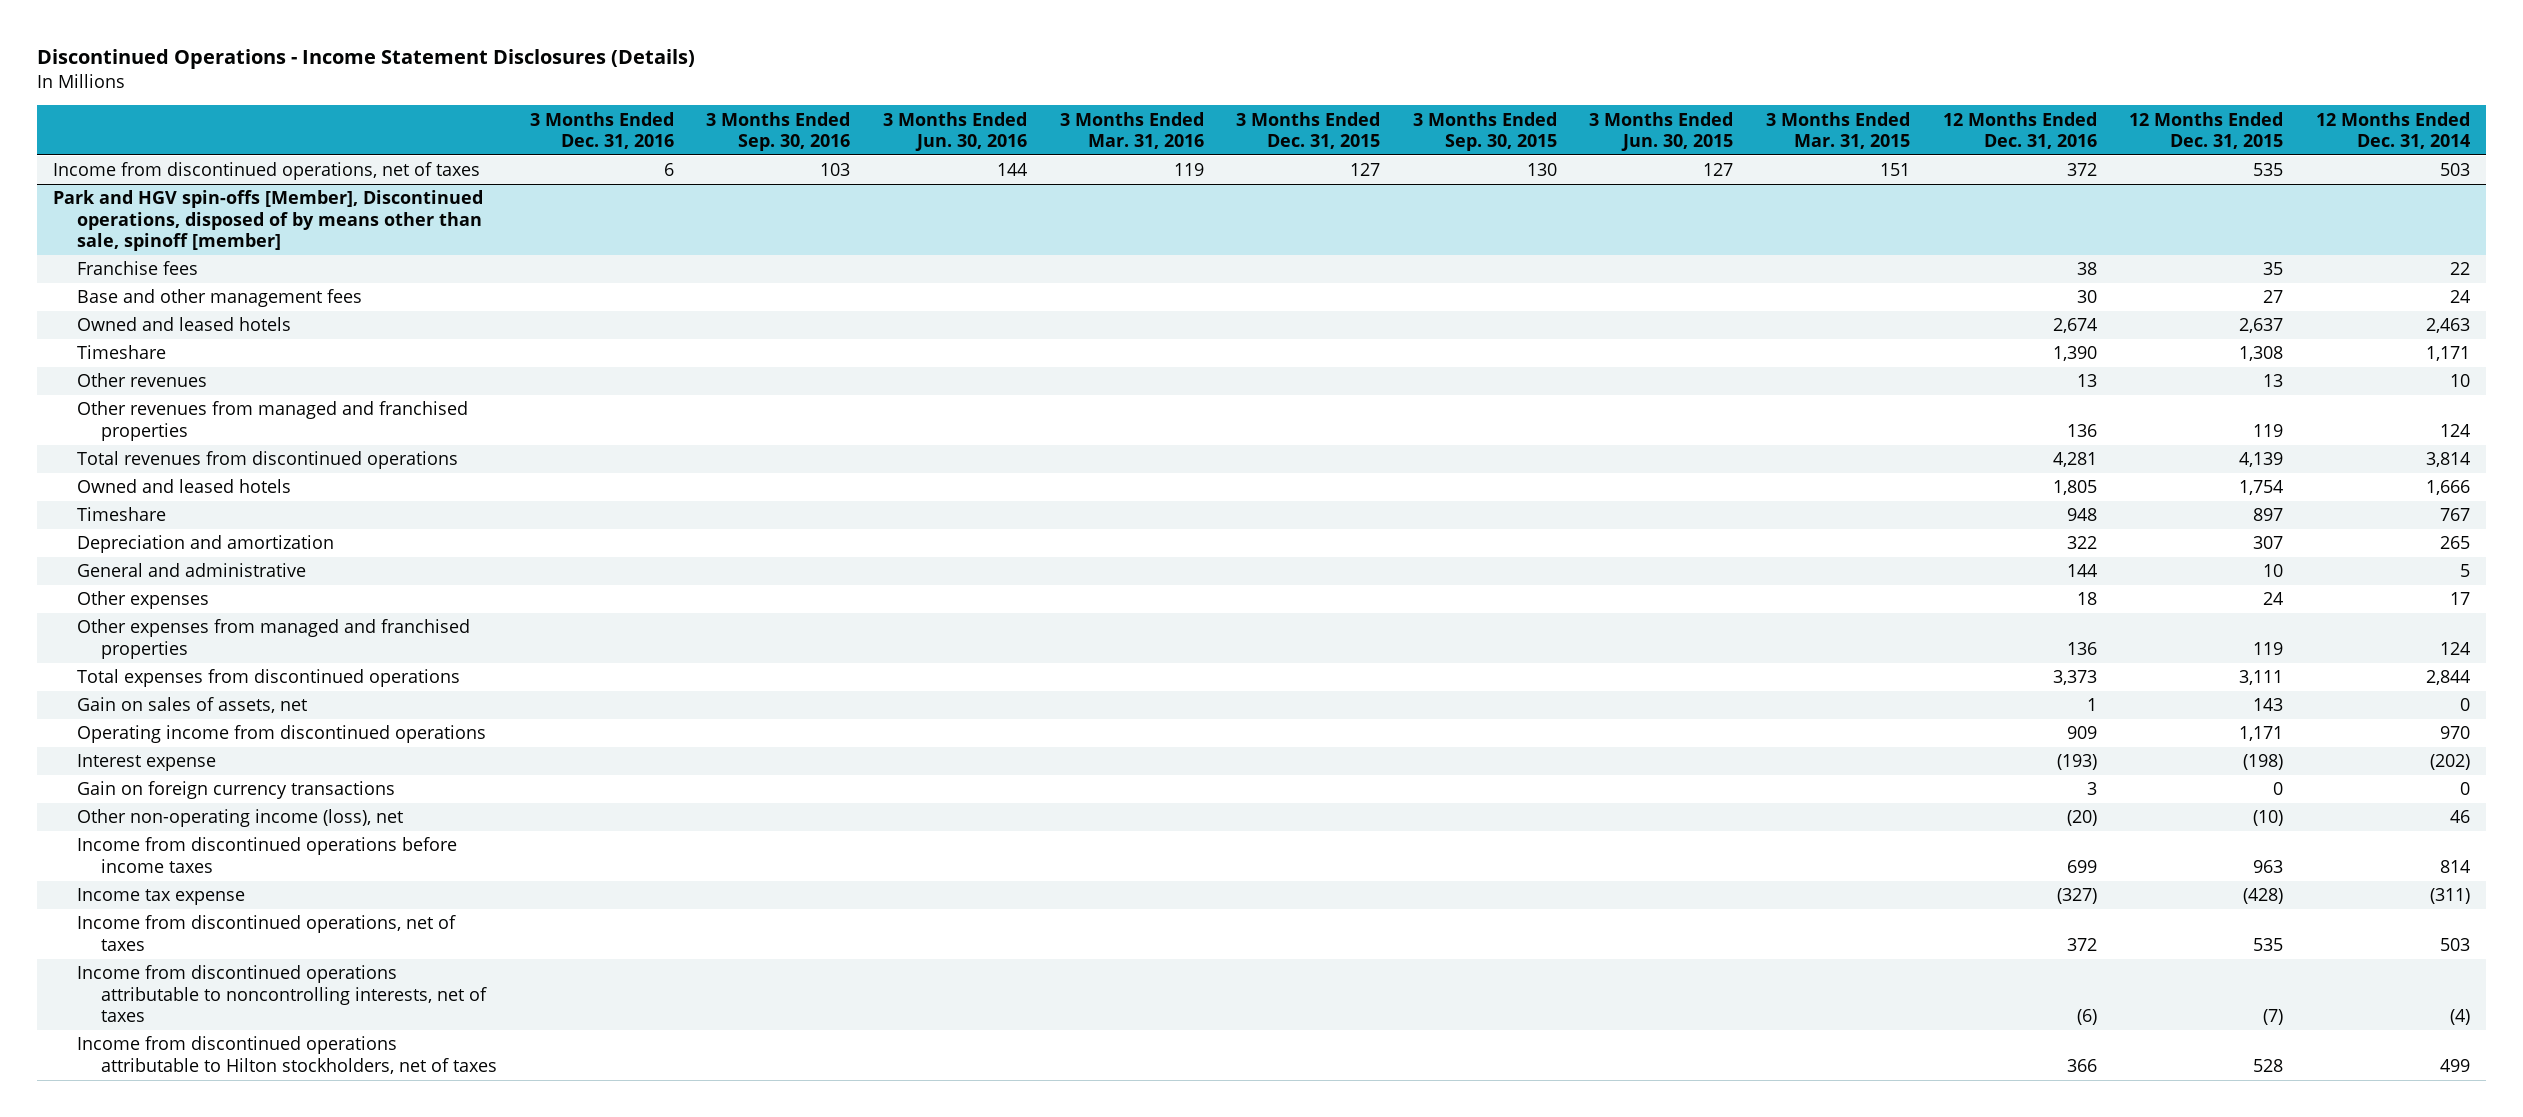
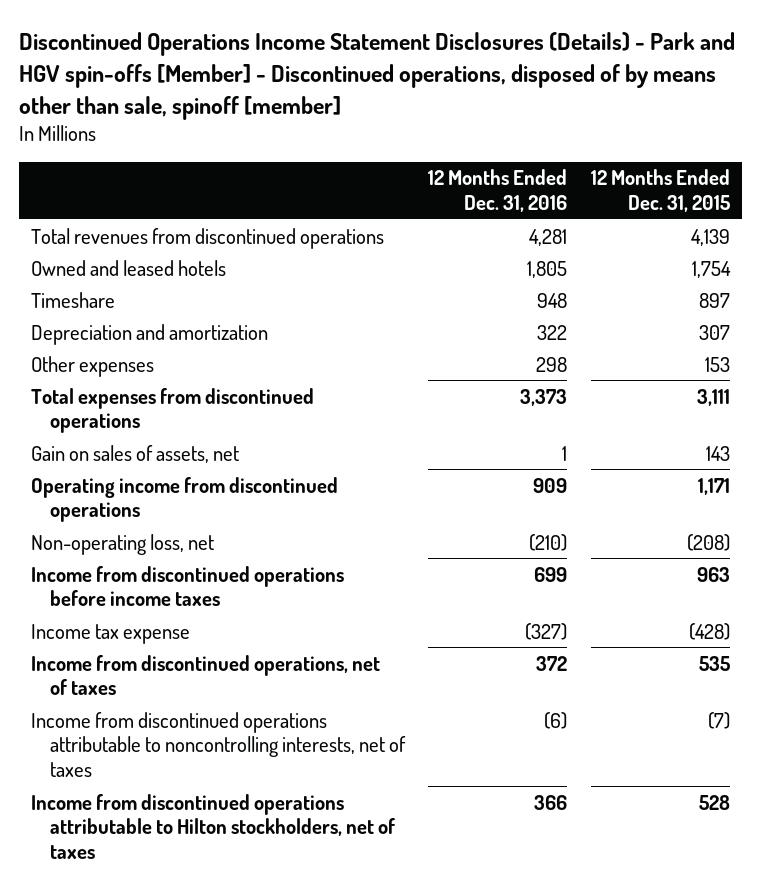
[36,48,695,69] Discontinued Operations - Income Statement Disclosures (Details) -> [18,32,735,120] Discontinued Operations Income Statement Disclosures (Details) - Park and HGV spin-offs [Member] - Discontinued operations, disposed of by means other than sale, spinoff [member]
[529,111,674,150] 3 Months Ended Dec. 31, 2016 -> none
[706,111,851,152] 3 Months Ended Sep. 30, 2016 -> none
[882,111,1027,152] 3 Months Ended Jun. 30, 2016 -> none
[1059,111,1204,150] 3 Months Ended Mar. 31, 2016 -> none
[1236,111,1381,150] 3 Months Ended Dec. 31, 2015 -> none
[1412,111,1557,152] 3 Months Ended Sep. 30, 2015 -> none
[1589,111,1734,152] 3 Months Ended Jun. 30, 2015 -> none
[1766,111,1911,150] 3 Months Ended Mar. 31, 2015 -> none
[2315,111,2470,150] 12 Months Ended Dec. 31, 2014 -> none
[52,162,480,181] Income from discontinued operations, net of taxes -> none
[52,190,483,252] Park and HGV spin-offs [Member], Discontinued operations, disposed of by means other than sale, spinoff [member] -> none
[77,261,199,276] Franchise fees -> none
[77,289,363,308] Base and other management fees -> none
[77,317,292,332] Owned and leased hotels -> none
[77,345,167,360] Timeshare -> none
[77,373,208,388] Other revenues -> none
[77,401,469,441] Other revenues from managed and franchised properties -> none
[77,563,307,578] General and administrative -> none
[77,619,471,659] Other expenses from managed and franchised properties -> none
[2076,592,2097,606] 18 -> [536,356,568,372] 298
[2263,592,2284,606] 24 -> [704,356,730,372] 153
[77,754,217,772] Interest expense -> none
[77,781,396,800] Gain on foreign currency transactions -> none
[77,809,404,828] Other non-operating income (loss), net -> [30,533,214,555] Non-operating loss, net
[2066,810,2097,827] (20) -> [529,533,568,551] (210)
[2253,810,2284,827] (10) -> [686,533,730,551] (208)

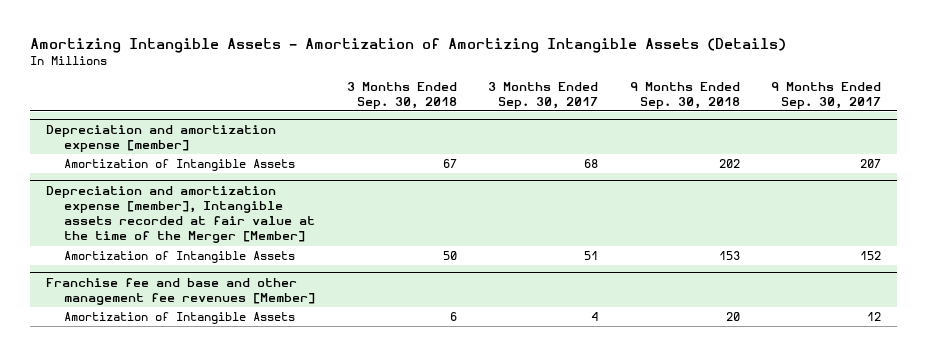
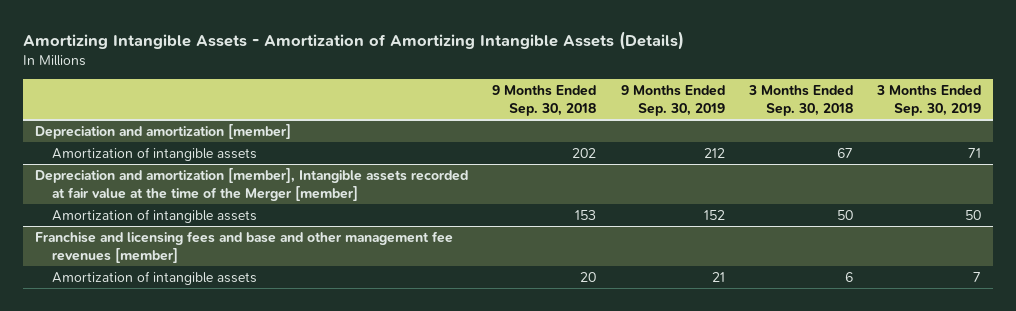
[488,81,599,109] 3 Months Ended Sep. 30, 2017 -> none
[770,81,881,109] 9 Months Ended Sep. 30, 2017 -> none
none -> [620,84,725,117] 9 Months Ended Sep. 30, 2019
none -> [875,84,981,117] 3 Months Ended Sep. 30, 2019
[46,124,277,152] Depreciation and amortization expense [member] -> [35,123,292,139] Depreciation and amortization [member]
[64,159,296,172] Amortization of Intangible Assets -> [52,146,258,161] Amortization of intangible assets
[46,185,316,244] Depreciation and amortization expense [member], Intangible assets recorded at fair value at the time of the Merger [Member] -> [35,167,469,202] Depreciation and amortization [member], Intangible assets recorded at fair value at the time of the Merger [member]
[64,251,296,264] Amortization of Intangible Assets -> [52,208,258,223] Amortization of intangible assets
[46,277,316,305] Franchise fee and base and other management fee revenues [Member] -> [35,230,454,264] Franchise and licensing fees and base and other management fee revenues [member]
[64,312,296,325] Amortization of Intangible Assets -> [52,270,258,285] Amortization of intangible assets

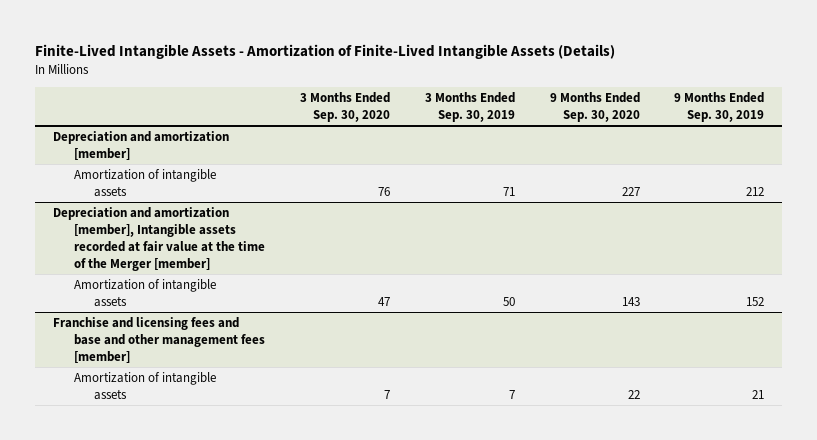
[23,30,685,50] Amortizing Intangible Assets - Amortization of Amortizing Intangible Assets (Details) -> [35,43,616,59] Finite-Lived Intangible Assets - Amortization of Finite-Lived Intangible Assets (Details)
[492,84,597,117] 9 Months Ended Sep. 30, 2018 -> none
[747,84,853,117] 3 Months Ended Sep. 30, 2018 -> none
none -> [299,91,390,122] 3 Months Ended Sep. 30, 2020
none -> [549,91,640,122] 9 Months Ended Sep. 30, 2020
[35,230,454,264] Franchise and licensing fees and base and other management fee revenues [member] -> [52,316,265,364] Franchise and licensing fees and base and other management fees [member]

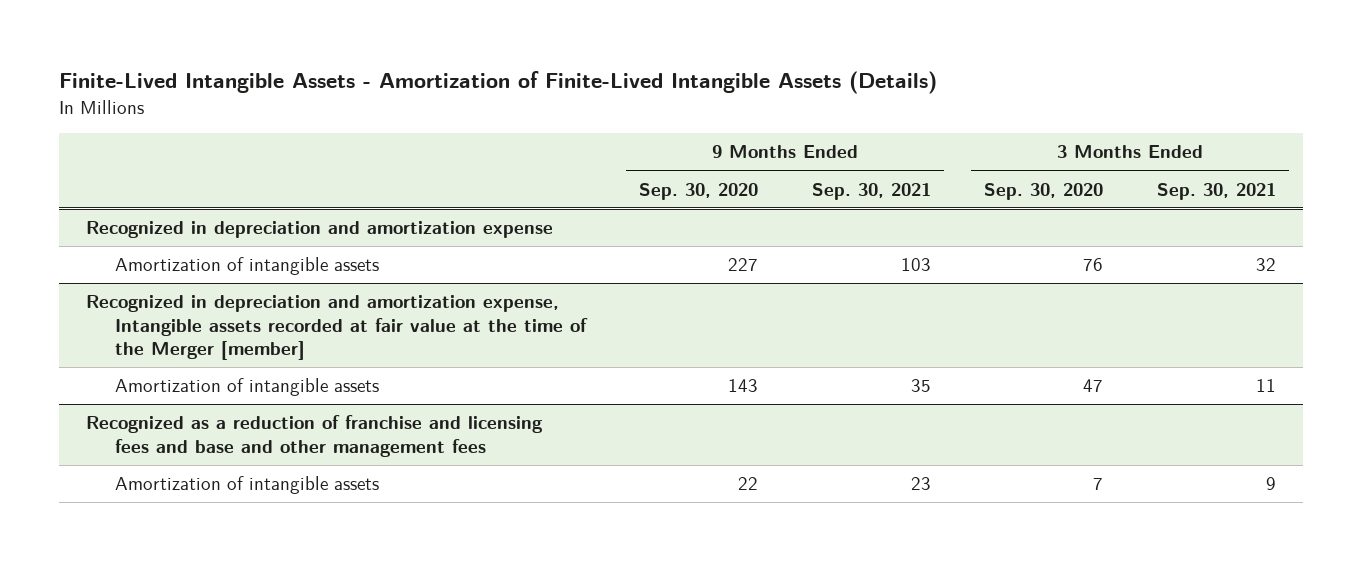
[424,91,515,122] 3 Months Ended Sep. 30, 2019 -> none
[674,91,765,122] 9 Months Ended Sep. 30, 2019 -> none
none -> [811,182,931,200] Sep. 30, 2021
none -> [1156,182,1276,200] Sep. 30, 2021
[52,130,229,161] Depreciation and amortization [member] -> [85,221,553,239] Recognized in depreciation and amortization expense
[52,206,265,272] Depreciation and amortization [member], Intangible assets recorded at fair value at the time of the Merger [member] -> [85,295,588,360] Recognized in depreciation and amortization expense, Intangible assets recorded at fair value at the time of the Merger [member]
[52,316,265,364] Franchise and licensing fees and base and other management fees [member] -> [85,415,543,457] Recognized as a reduction of franchise and licensing fees and base and other management fees

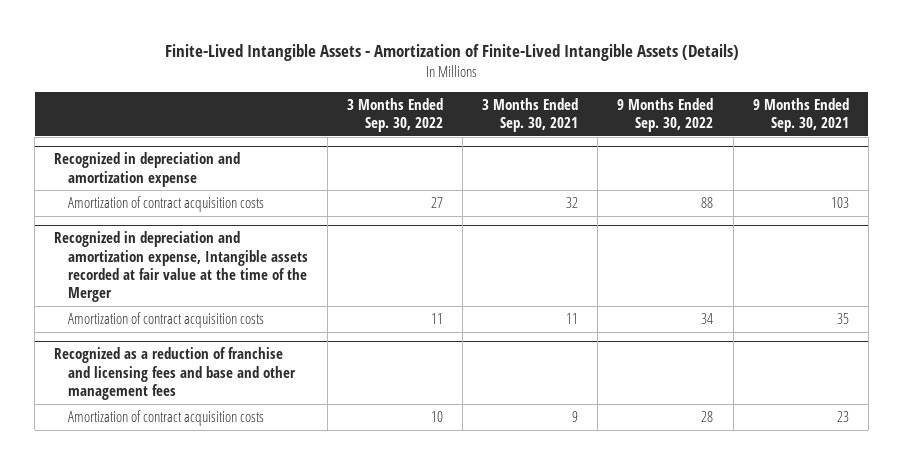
[639,182,759,200] Sep. 30, 2020 -> none
[984,182,1104,200] Sep. 30, 2020 -> none
none -> [346,97,443,133] 3 Months Ended Sep. 30, 2022
none -> [617,97,714,133] 9 Months Ended Sep. 30, 2022
[114,257,379,276] Amortization of intangible assets -> [67,196,264,213] Amortization of contract acquisition costs
[85,295,588,360] Recognized in depreciation and amortization expense, Intangible assets recorded at fair value at the time of the Merger [member] -> [54,231,308,303] Recognized in depreciation and amortization expense, Intangible assets recorded at fair value at the time of the Merger
[114,378,379,397] Amortization of intangible assets -> [67,312,264,329] Amortization of contract acquisition costs
[114,476,379,495] Amortization of intangible assets -> [67,410,264,427] Amortization of contract acquisition costs

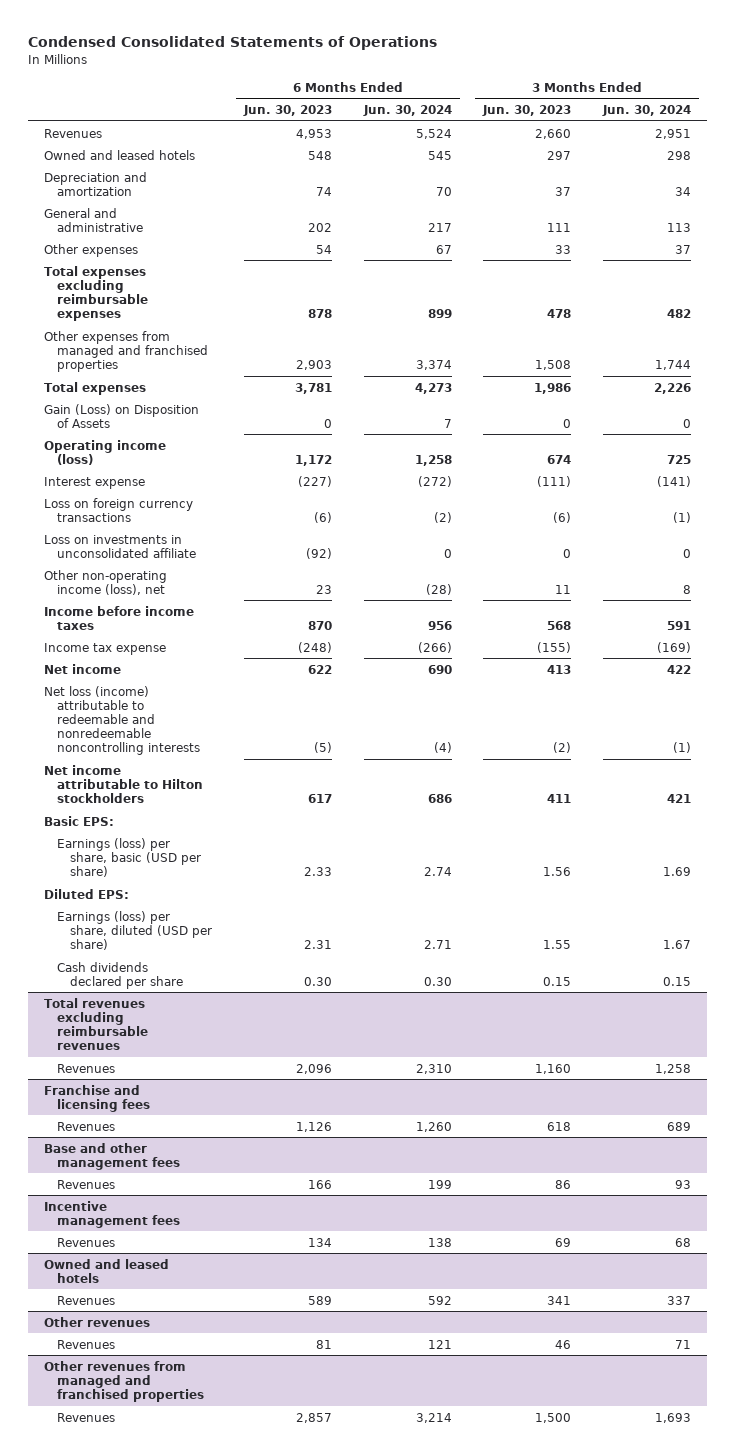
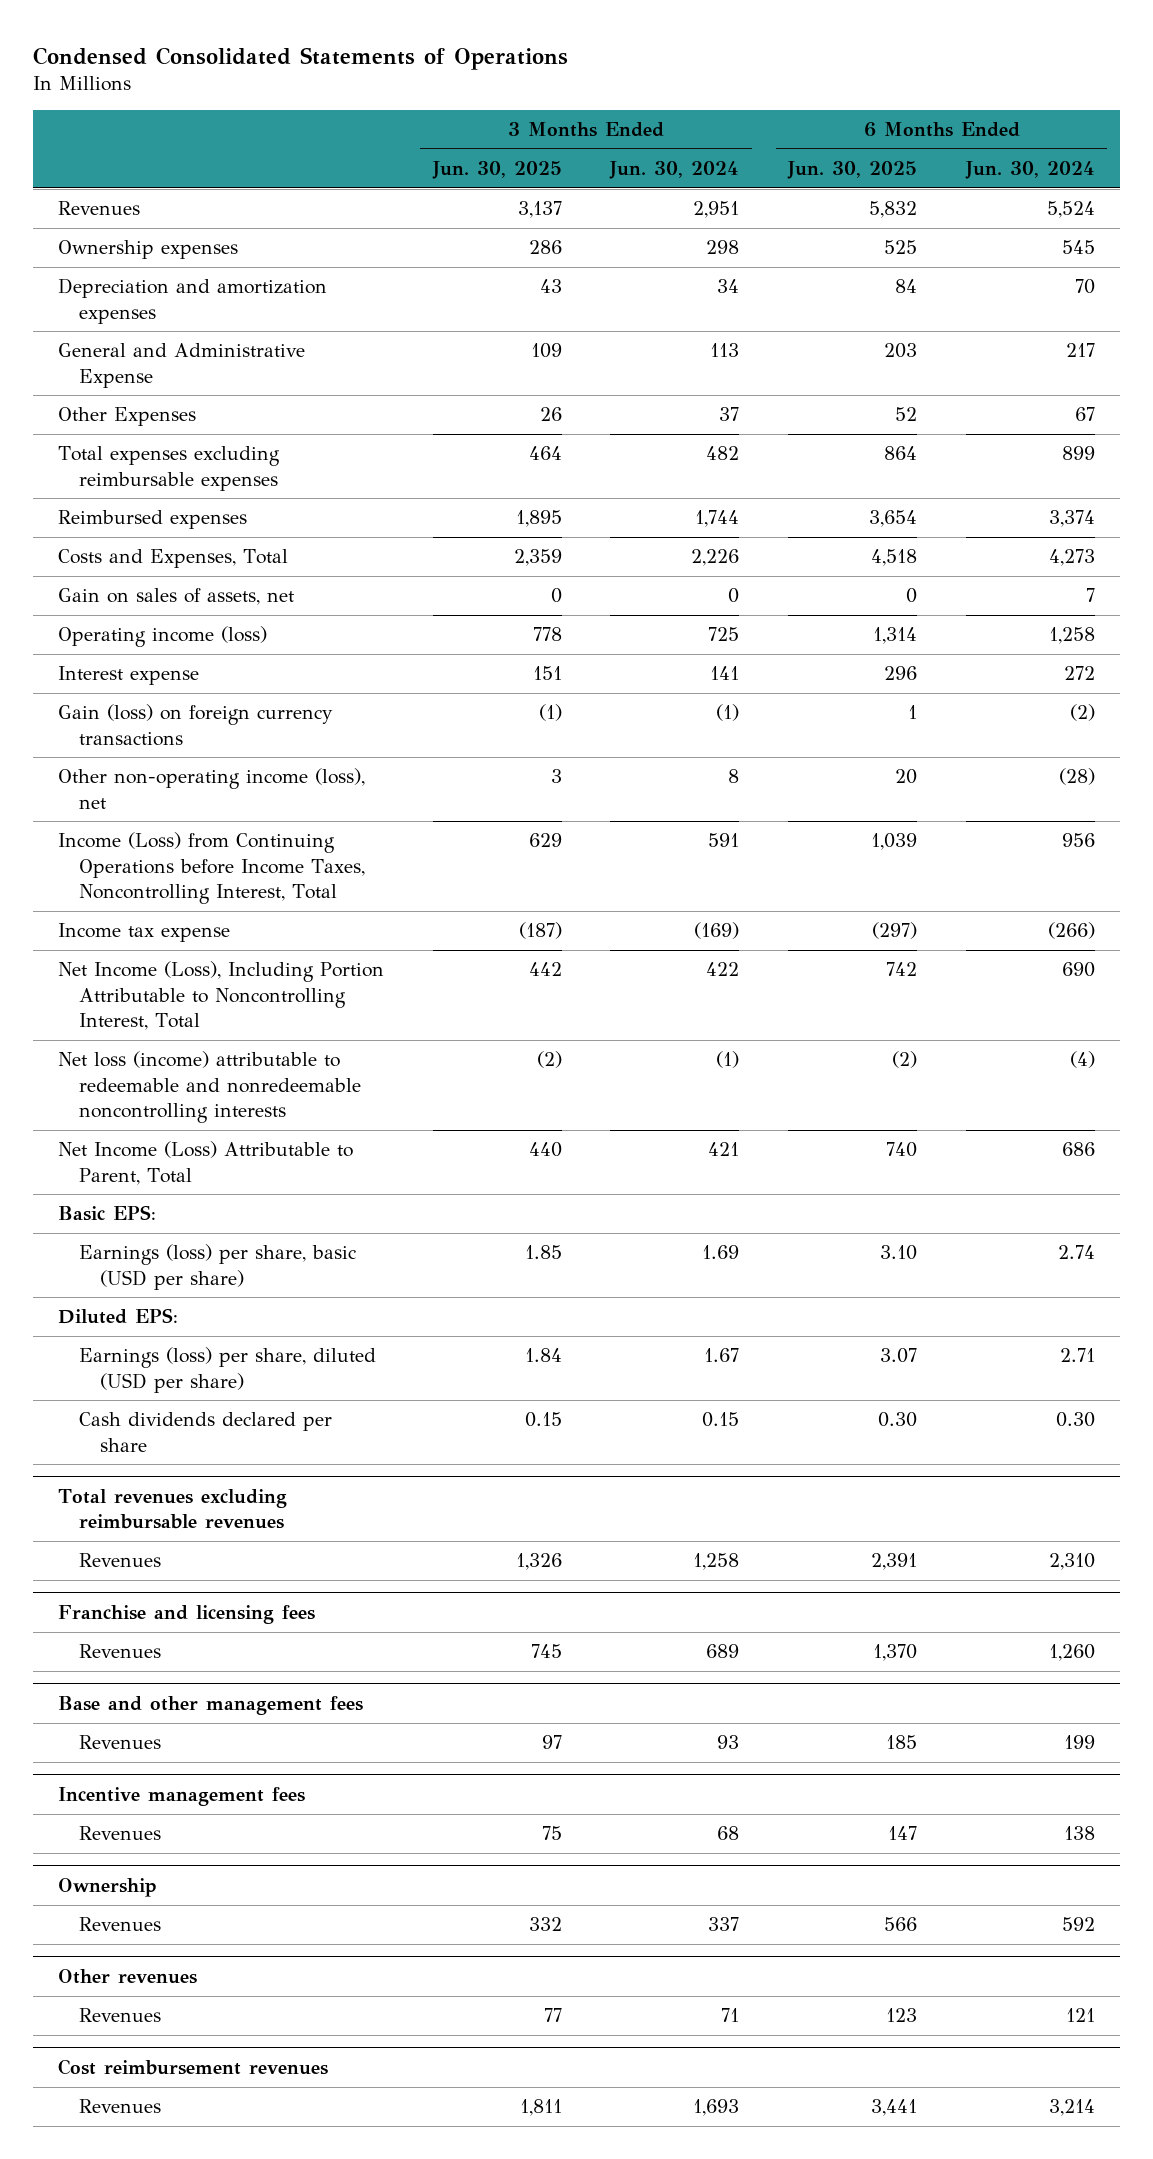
[242,104,332,116] Jun. 30, 2023 -> none
[482,104,572,116] Jun. 30, 2023 -> none
none -> [431,161,562,180] Jun. 30, 2025
none -> [787,161,918,180] Jun. 30, 2025
[44,149,196,160] Owned and leased hotels -> [57,240,238,260] Ownership expenses
[44,171,148,196] Depreciation and amortization -> [57,278,327,324] Depreciation and amortization expenses
[44,207,144,232] General and administrative -> [57,343,305,388] General and Administrative Expense
[44,243,139,257] Other expenses -> [57,407,196,427] Other Expenses
[44,330,209,373] Other expenses from managed and franchised properties -> [57,510,247,530] Reimbursed expenses
[44,381,147,395] Total expenses -> [57,549,288,569] Costs and Expenses, Total
[44,403,200,428] Gain (Loss) on Disposition of Assets -> [57,588,294,606] Gain on sales of assets, net
[44,534,197,558] Loss on investments in unconsolidated affiliate -> none
[417,475,452,487] (272) -> [1064,666,1096,681] 272
[657,475,692,487] (141) -> [710,666,740,681] 141
[44,497,194,522] Loss on foreign currency transactions -> [57,704,333,746] Gain (loss) on foreign currency transactions
[44,605,195,630] Income before income taxes -> [57,832,365,905] Income (Loss) from Continuing Operations before Income Taxes, Noncontrolling Interest, Total
[44,663,122,674] Net income -> [57,961,384,1031] Net Income (Loss), Including Portion Attributable to Noncontrolling Interest, Total
[44,764,204,804] Net income attributable to Hilton stockholders -> [57,1141,353,1185] Net Income (Loss) Attributable to Parent, Total
[44,1258,170,1283] Owned and leased hotels -> none
none -> [57,1877,157,1897] Ownership
[44,1360,205,1403] Other revenues from managed and franchised properties -> [57,2058,328,2075] Cost reimbursement revenues

